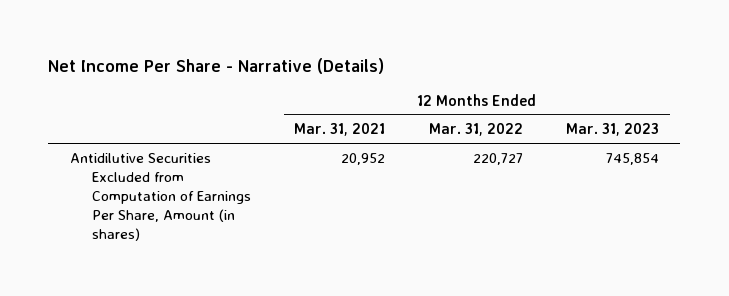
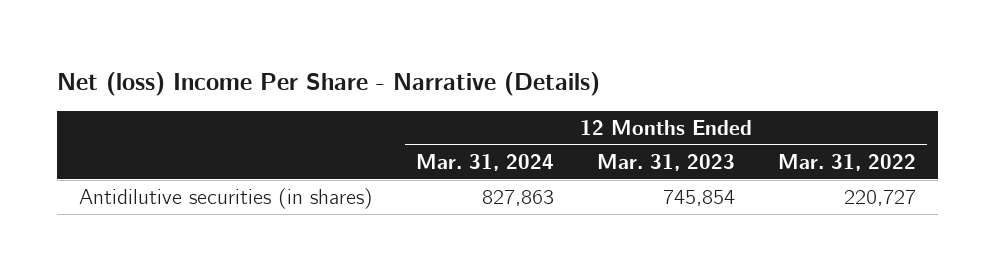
[48,57,385,74] Net Income Per Share - Narrative (Details) -> [57,71,601,96] Net (loss) Income Per Share - Narrative (Details)
[294,123,386,137] Mar. 31, 2021 -> none
none -> [415,154,554,172] Mar. 31, 2024
[69,153,252,241] Antidilutive Securities Excluded from Computation of Earnings Per Share, Amount (in shares) -> [78,188,373,210] Antidilutive securities (in shares)

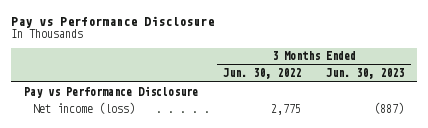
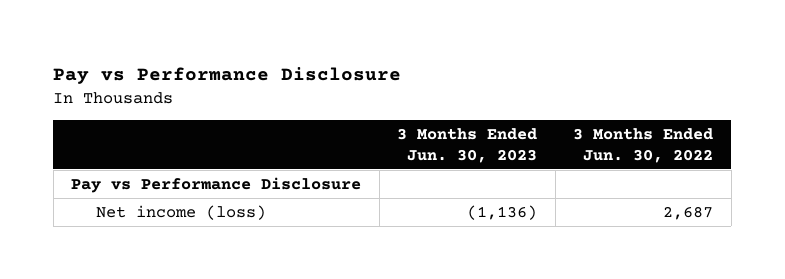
[271,103,302,115] 2,775 -> [663,205,714,220] 2,687
[374,101,405,114] (887) -> [467,204,538,220] (1,136)

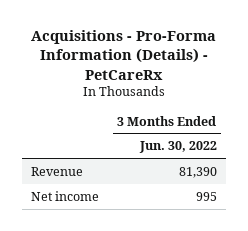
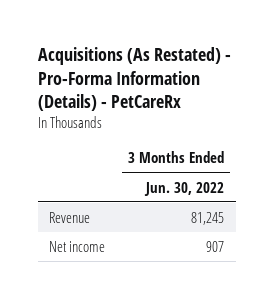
[30,29,216,80] Acquisitions - Pro-Forma Information (Details) - PetCareRx -> [37,47,231,112] Acquisitions (As Restated) - Pro-Forma Information (Details) - PetCareRx
[178,166,217,178] 81,390 -> [191,211,225,225] 81,245
[195,191,217,201] 995 -> [206,240,225,252] 907

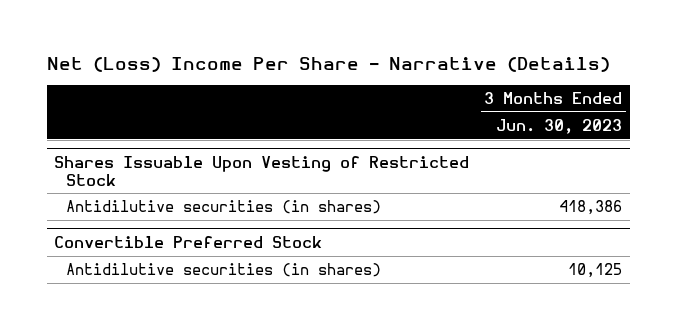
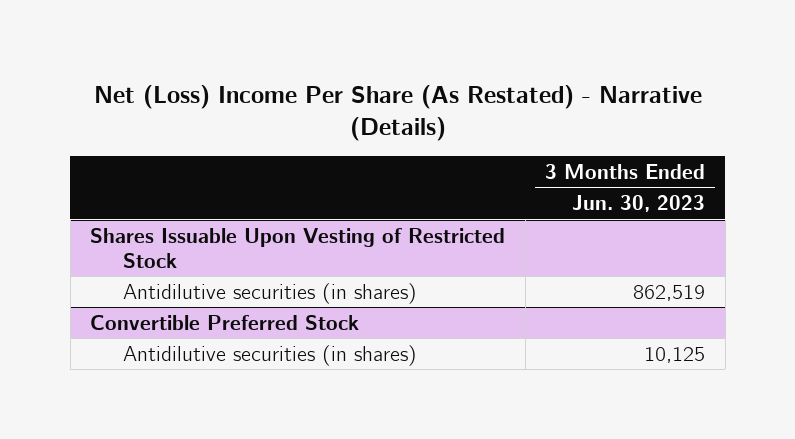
[46,57,610,73] Net (Loss) Income Per Share - Narrative (Details) -> [93,84,702,142] Net (Loss) Income Per Share (As Restated) - Narrative (Details)
[559,200,623,216] 418,386 -> [633,284,706,301] 862,519

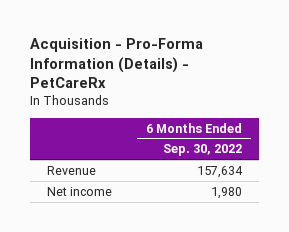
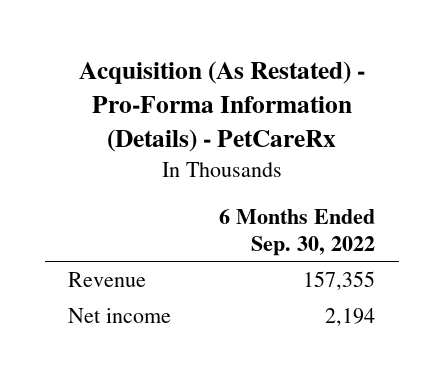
[29,38,203,89] Acquisition - Pro-Forma Information (Details) - PetCareRx -> [78,60,365,153] Acquisition (As Restated) - Pro-Forma Information (Details) - PetCareRx
[196,165,243,178] 157,634 -> [302,271,375,291] 157,355
[210,186,242,199] 1,980 -> [324,308,375,327] 2,194

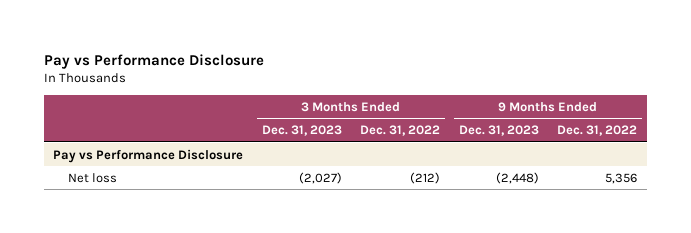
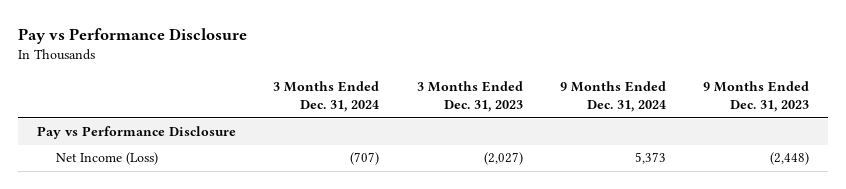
[360,125,441,137] Dec. 31, 2022 -> none
[557,125,638,137] Dec. 31, 2022 -> none
none -> [273,81,380,113] 3 Months Ended Dec. 31, 2024
none -> [559,81,666,113] 9 Months Ended Dec. 31, 2024
[68,172,118,183] Net loss -> [56,152,159,166] Net Income (Loss)

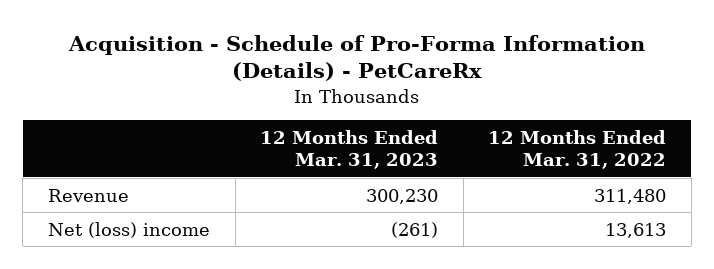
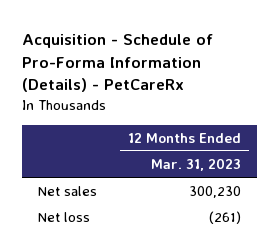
[488,130,667,169] 12 Months Ended Mar. 31, 2022 -> none
[47,188,129,202] Revenue -> [38,186,98,197] Net sales
[47,221,210,238] Net (loss) income -> [38,212,91,223] Net loss

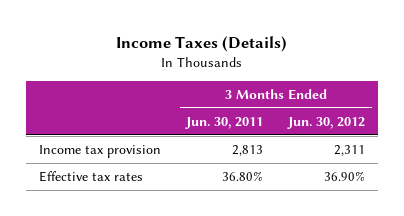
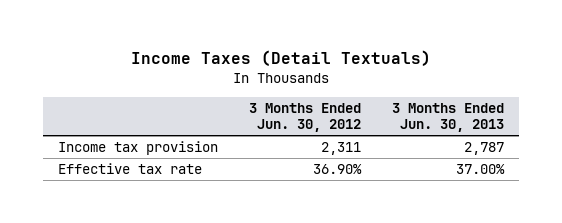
[115,35,287,52] Income Taxes (Details) -> [131,50,432,67] Income Taxes (Detail Textuals)
[184,116,263,129] Jun. 30, 2011 -> none
none -> [391,102,504,133] 3 Months Ended Jun. 30, 2013
[38,170,143,182] Effective tax rates -> [58,163,203,175] Effective tax rate

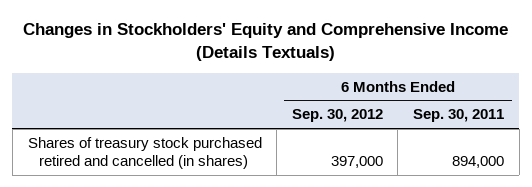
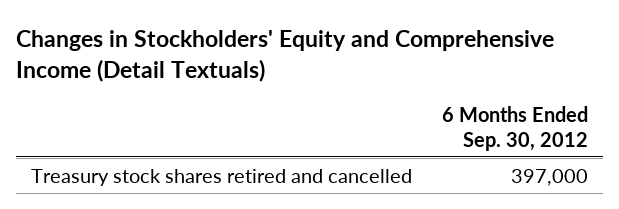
[22,23,508,62] Changes in Stockholders' Equity and Comprehensive Income (Details Textuals) -> [16,29,555,82] Changes in Stockholders' Equity and Comprehensive Income (Detail Textuals)
[413,109,505,123] Sep. 30, 2011 -> none
[27,136,262,170] Shares of treasury stock purchased retired and cancelled (in shares) -> [31,168,413,186] Treasury stock shares retired and cancelled

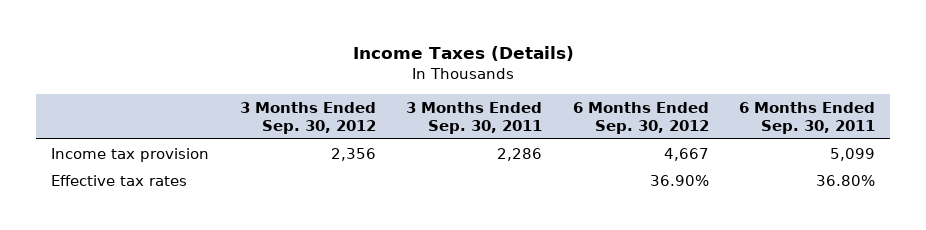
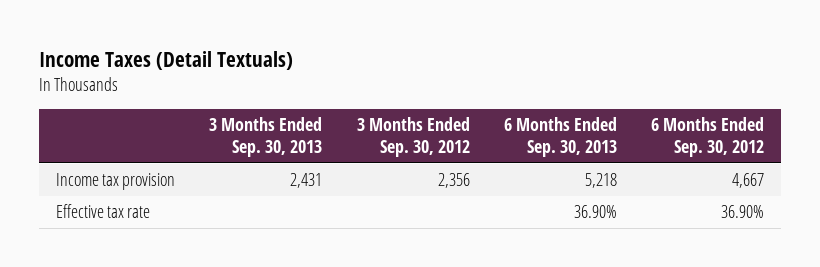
[353,46,575,62] Income Taxes (Details) -> [39,50,294,70] Income Taxes (Detail Textuals)
[406,102,543,134] 3 Months Ended Sep. 30, 2011 -> none
[739,102,876,134] 6 Months Ended Sep. 30, 2011 -> none
none -> [209,117,323,158] 3 Months Ended Sep. 30, 2013
none -> [503,117,617,158] 6 Months Ended Sep. 30, 2013
[51,174,188,186] Effective tax rates -> [56,204,151,219] Effective tax rate

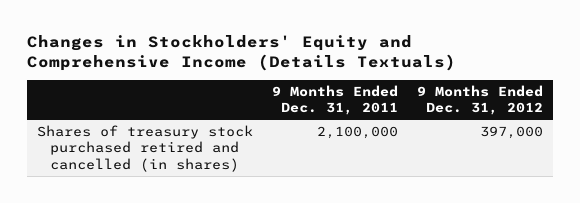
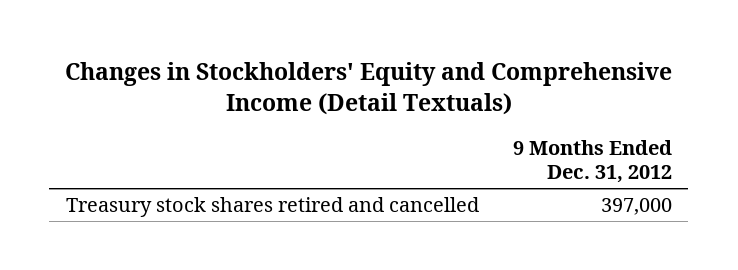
[26,34,456,71] Changes in Stockholders' Equity and Comprehensive Income (Details Textuals) -> [64,62,672,116] Changes in Stockholders' Equity and Comprehensive Income (Detail Textuals)
[272,84,399,116] 9 Months Ended Dec. 31, 2011 -> none
[36,125,253,172] Shares of treasury stock purchased retired and cancelled (in shares) -> [66,197,480,218] Treasury stock shares retired and cancelled

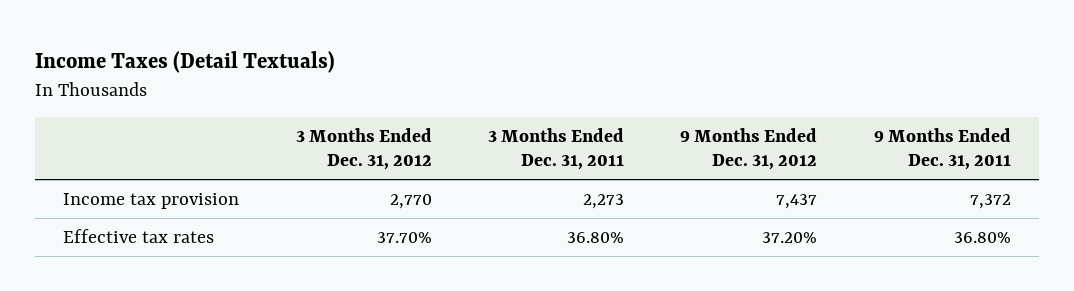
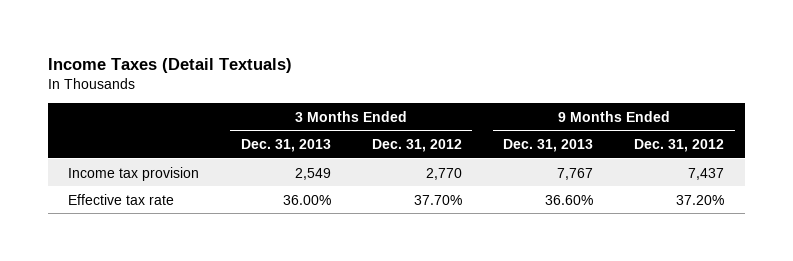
[488,127,625,171] 3 Months Ended Dec. 31, 2011 -> none
[873,127,1011,171] 9 Months Ended Dec. 31, 2011 -> none
none -> [240,138,331,152] Dec. 31, 2013
none -> [503,138,594,152] Dec. 31, 2013
[63,229,215,244] Effective tax rates -> [68,193,175,205] Effective tax rate

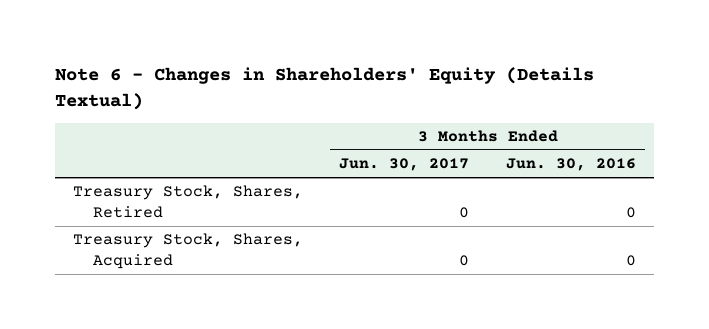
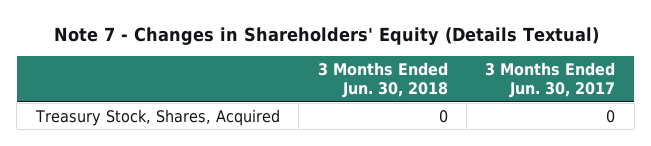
[54,67,594,111] Note 6 - Changes in Shareholders' Equity (Details Textual) -> [53,26,599,45] Note 7 - Changes in Shareholders' Equity (Details Textual)
[505,158,636,172] Jun. 30, 2016 -> none
none -> [317,61,448,99] 3 Months Ended Jun. 30, 2018
[73,185,304,218] Treasury Stock, Shares, Retired -> none

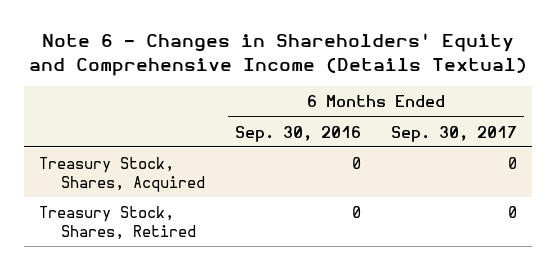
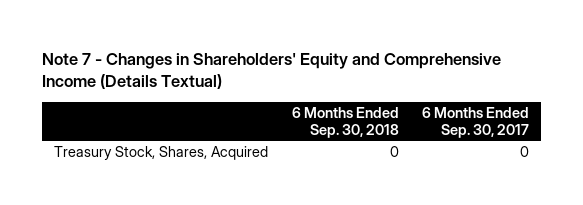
[28,33,527,76] Note 6 - Changes in Shareholders' Equity and Comprehensive Income (Details Textual) -> [42,52,502,90] Note 7 - Changes in Shareholders' Equity and Comprehensive Income (Details Textual)
[235,125,362,142] Sep. 30, 2016 -> none
none -> [291,106,399,138] 6 Months Ended Sep. 30, 2018
[38,205,197,241] Treasury Stock, Shares, Retired -> none

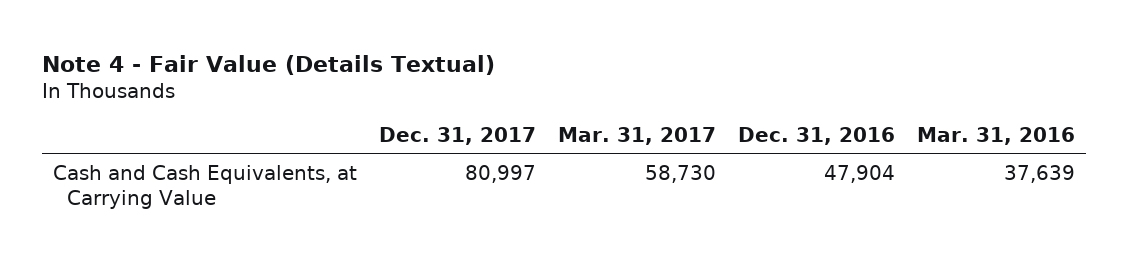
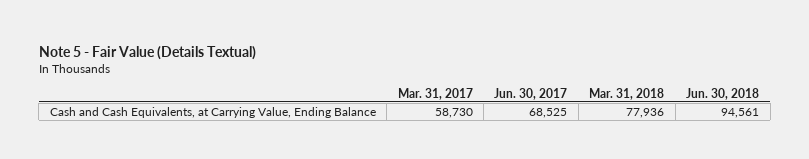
[41,54,495,75] Note 4 - Fair Value (Details Textual) -> [38,45,256,60] Note 5 - Fair Value (Details Textual)
[378,127,536,146] Dec. 31, 2017 -> none
[737,127,895,146] Dec. 31, 2016 -> none
[916,127,1075,146] Mar. 31, 2016 -> none
none -> [494,87,568,100] Jun. 30, 2017
none -> [589,87,665,100] Mar. 31, 2018
none -> [686,87,760,100] Jun. 30, 2018
[52,165,357,209] Cash and Cash Equivalents, at Carrying Value -> [49,106,376,118] Cash and Cash Equivalents, at Carrying Value, Ending Balance

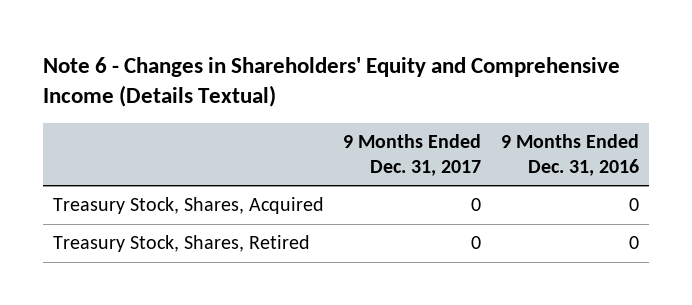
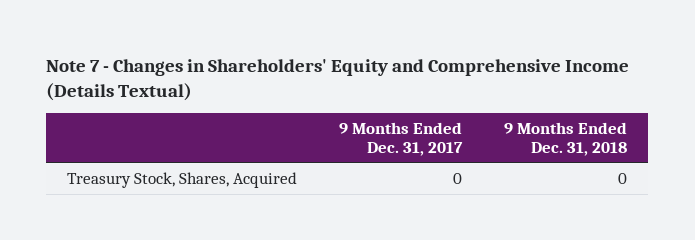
[42,56,620,108] Note 6 - Changes in Shareholders' Equity and Comprehensive Income (Details Textual) -> [46,58,630,101] Note 7 - Changes in Shareholders' Equity and Comprehensive Income (Details Textual)
[501,134,640,176] 9 Months Ended Dec. 31, 2016 -> none
none -> [504,121,628,157] 9 Months Ended Dec. 31, 2018
[52,235,310,253] Treasury Stock, Shares, Retired -> none

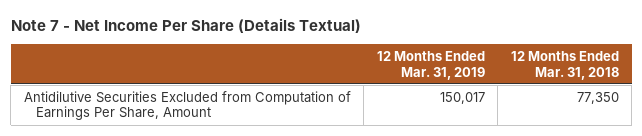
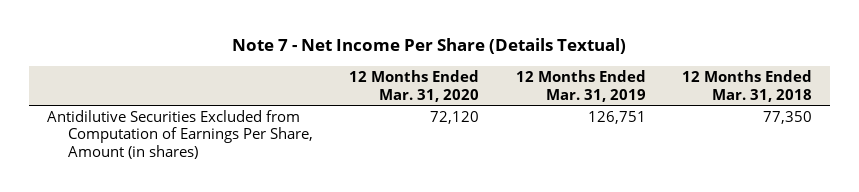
none -> [349,69,480,102] 12 Months Ended Mar. 31, 2020
[23,90,351,121] Antidilutive Securities Excluded from Computation of Earnings Per Share, Amount -> [46,109,313,160] Antidilutive Securities Excluded from Computation of Earnings Per Share, Amount (in shares)
[439,91,485,104] 150,017 -> [587,110,646,124] 126,751

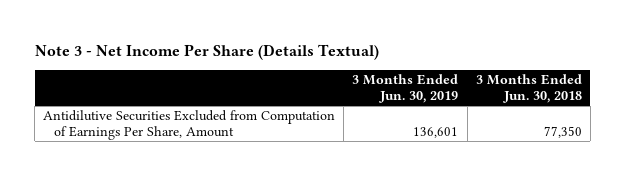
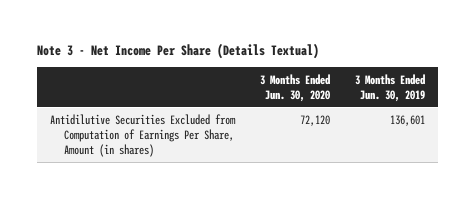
[475,73,582,103] 3 Months Ended Jun. 30, 2018 -> none
none -> [259,73,330,102] 3 Months Ended Jun. 30, 2020
[43,110,336,141] Antidilutive Securities Excluded from Computation of Earnings Per Share, Amount -> [49,114,236,158] Antidilutive Securities Excluded from Computation of Earnings Per Share, Amount (in shares)

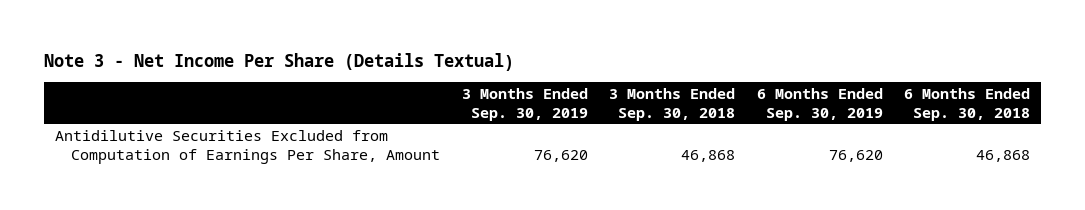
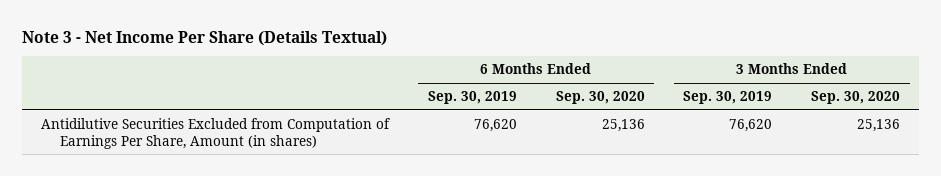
[609,87,736,121] 3 Months Ended Sep. 30, 2018 -> none
[904,87,1031,121] 6 Months Ended Sep. 30, 2018 -> none
none -> [555,91,645,105] Sep. 30, 2020
none -> [811,91,901,105] Sep. 30, 2020
[54,129,441,164] Antidilutive Securities Excluded from Computation of Earnings Per Share, Amount -> [41,118,391,149] Antidilutive Securities Excluded from Computation of Earnings Per Share, Amount (in shares)

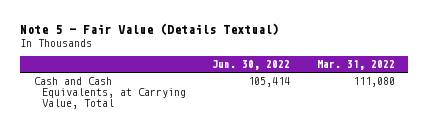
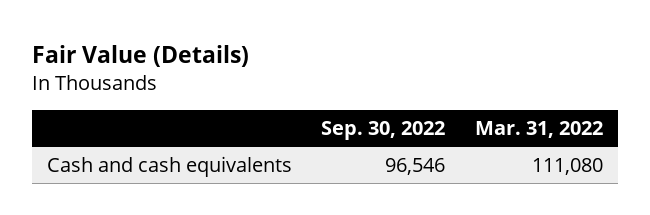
[20,23,280,36] Note 5 - Fair Value (Details Textual) -> [31,45,249,68] Fair Value (Details)
[212,60,291,71] Jun. 30, 2022 -> none
none -> [321,121,446,141] Sep. 30, 2022
[33,77,186,110] Cash and Cash Equivalents, at Carrying Value, Total -> [46,156,292,178] Cash and cash equivalents

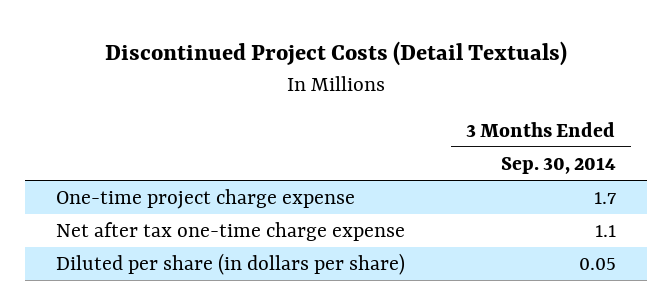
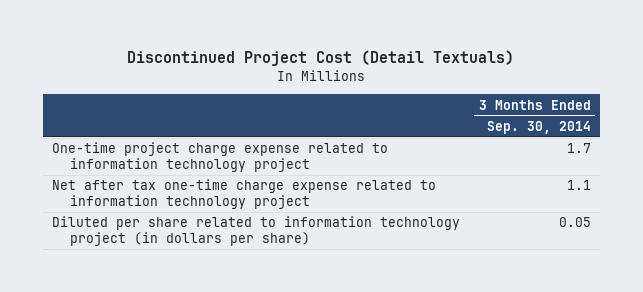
[104,41,567,67] Discontinued Project Costs (Detail Textuals) -> [127,50,515,67] Discontinued Project Cost (Detail Textuals)
[55,189,355,210] One-time project charge expense -> [52,142,389,173] One-time project charge expense related to information technology project
[55,222,405,242] Net after tax one-time charge expense -> [52,179,437,210] Net after tax one-time charge expense related to information technology project
[55,253,405,276] Diluted per share (in dollars per share) -> [52,216,461,247] Diluted per share related to information technology project (in dollars per share)

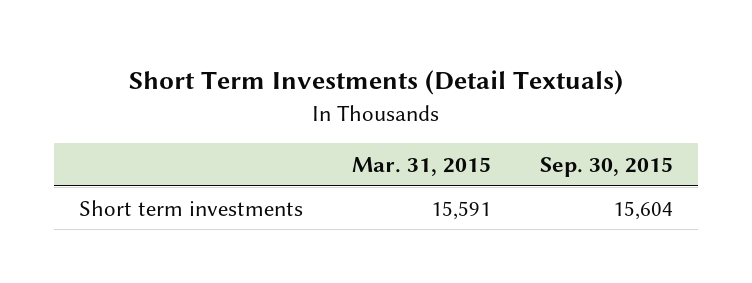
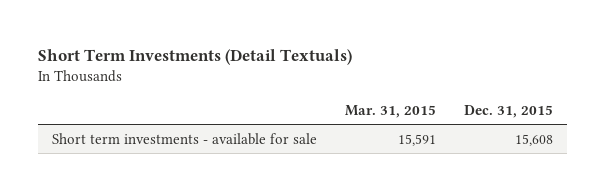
[540,157,674,178] Sep. 30, 2015 -> none
none -> [464,104,554,118] Dec. 31, 2015
[78,199,303,216] Short term investments -> [52,132,318,145] Short term investments - available for sale

